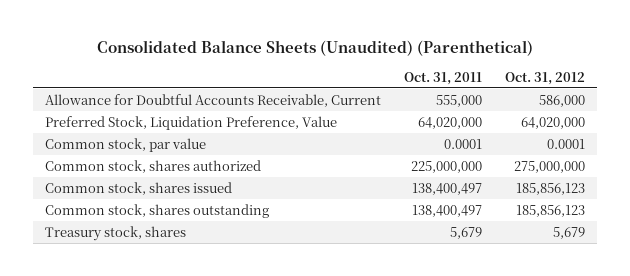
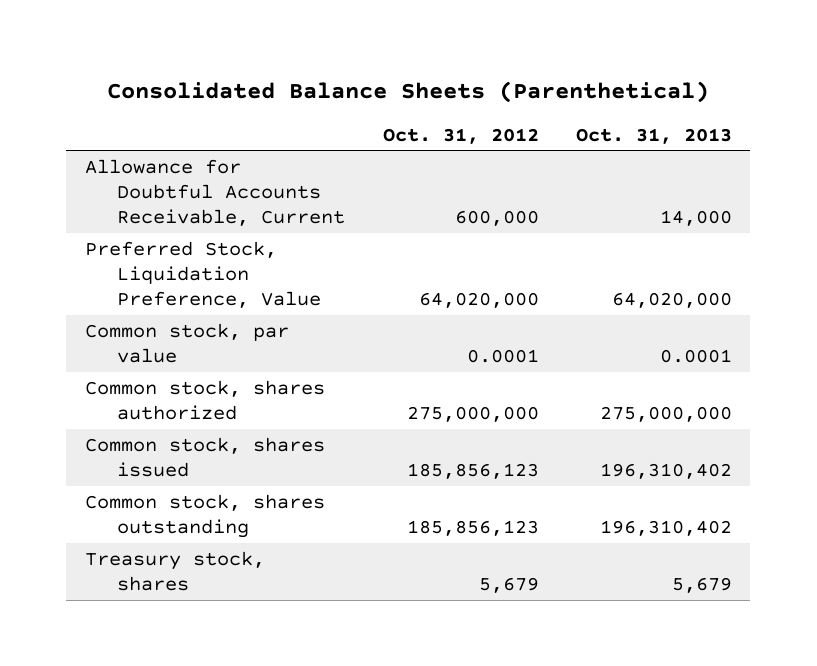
[96,40,533,57] Consolidated Balance Sheets (Unaudited) (Parenthetical) -> [107,81,710,104] Consolidated Balance Sheets (Parenthetical)
[403,71,482,85] Oct. 31, 2011 -> none
none -> [575,127,732,144] Oct. 31, 2013
[539,94,586,107] 586,000 -> [454,210,539,227] 600,000

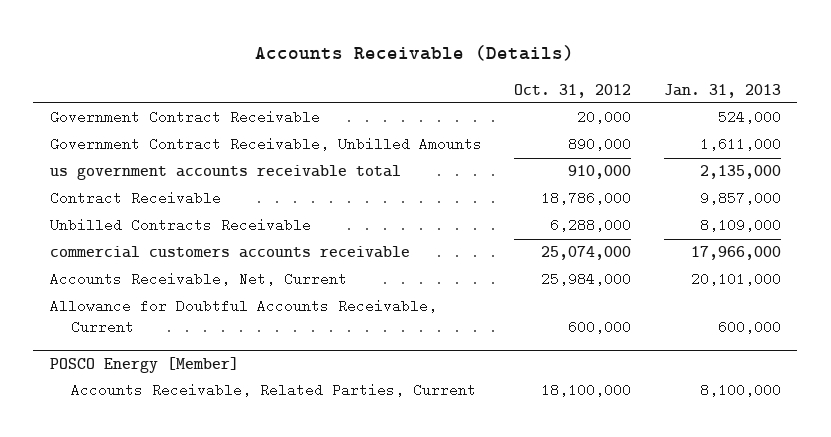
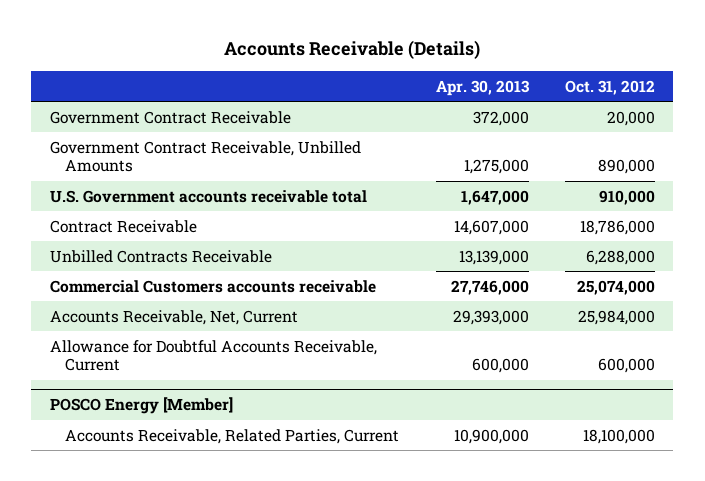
[664,83,782,98] Jan. 31, 2013 -> none
none -> [435,79,530,96] Apr. 30, 2013
[49,165,401,181] us government accounts receivable total -> [49,189,367,203] U.S. Government accounts receivable total
[49,246,410,259] commercial customers accounts receivable -> [49,279,376,293] Commercial Customers accounts receivable

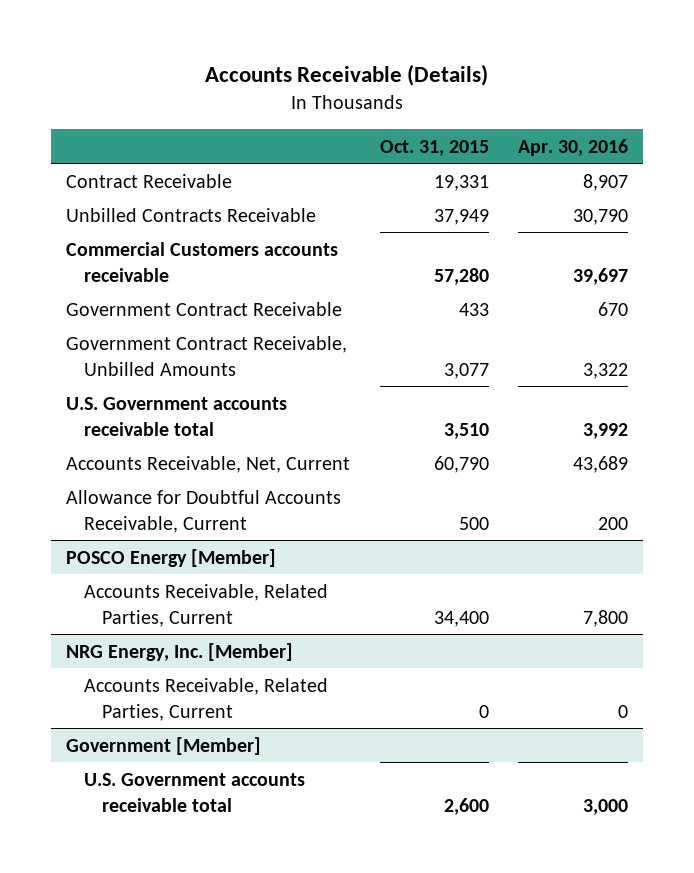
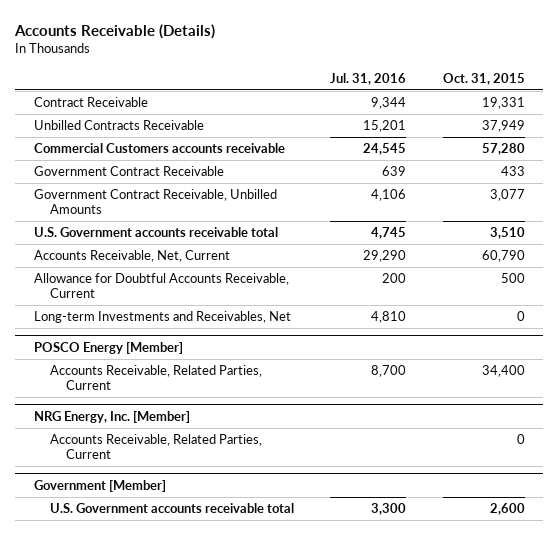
[518,138,629,156] Apr. 30, 2016 -> none
none -> [330,72,407,85] Jul. 31, 2016
none -> [33,311,291,324] Long-term Investments and Receivables, Net

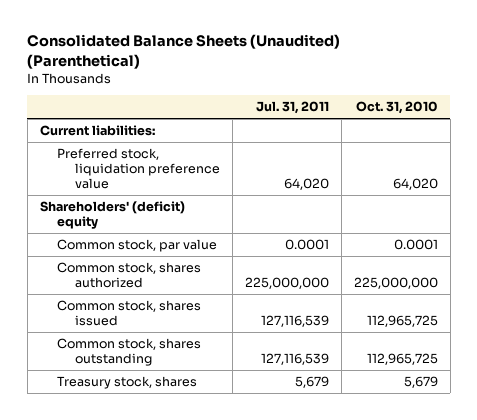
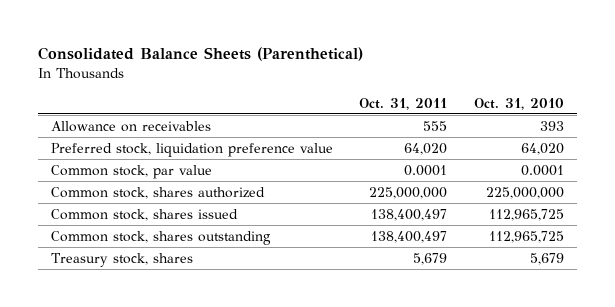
[27,34,341,69] Consolidated Balance Sheets (Unaudited) (Parenthetical) -> [37,47,363,62] Consolidated Balance Sheets (Parenthetical)
[255,101,329,115] Jul. 31, 2011 -> none
none -> [359,97,448,110] Oct. 31, 2011
[39,125,155,137] Current liabilities: -> none
none -> [50,120,211,132] Allowance on receivables
[39,201,185,229] Shareholders' (deficit) equity -> none

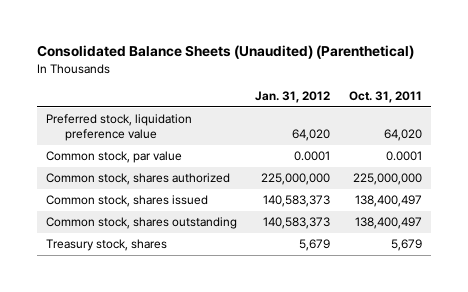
[37,47,363,62] Consolidated Balance Sheets (Parenthetical) -> [36,45,414,60] Consolidated Balance Sheets (Unaudited) (Parenthetical)
[473,97,564,110] Oct. 31, 2010 -> none
none -> [255,91,331,104] Jan. 31, 2012
[50,120,211,132] Allowance on receivables -> none

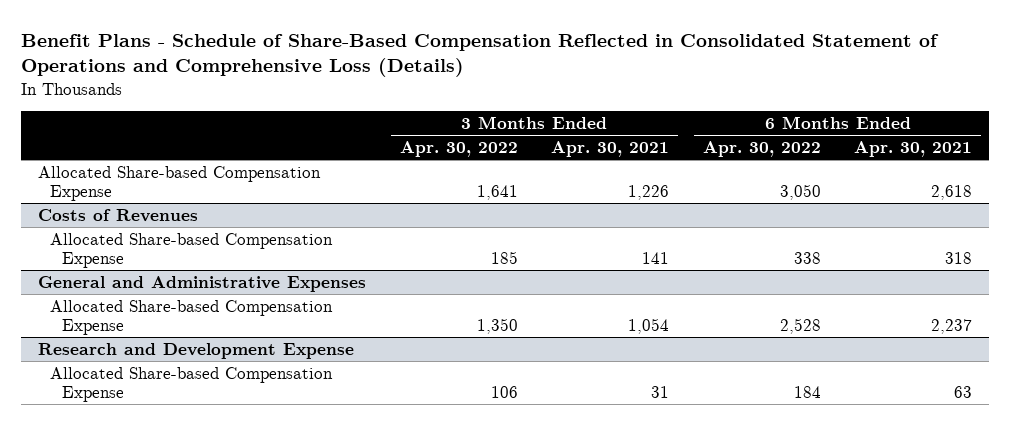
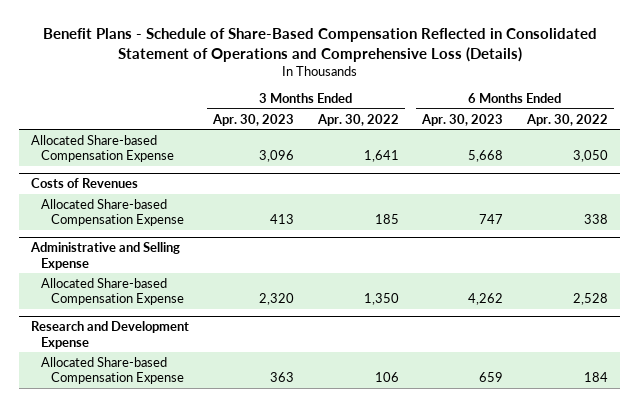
[551,141,670,158] Apr. 30, 2021 -> none
[854,141,973,158] Apr. 30, 2021 -> none
none -> [211,113,294,126] Apr. 30, 2023
none -> [421,113,504,126] Apr. 30, 2023
[37,275,366,292] General and Administrative Expenses -> [30,242,181,270] Administrative and Selling Expense

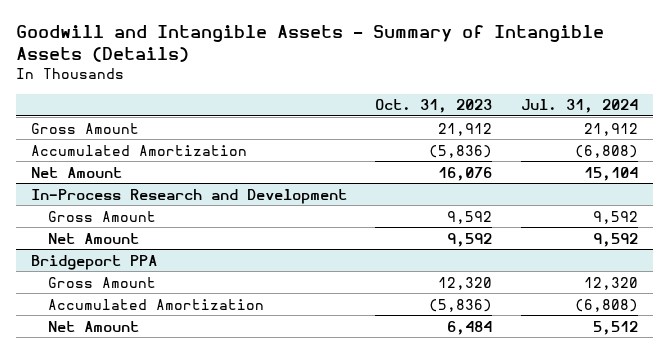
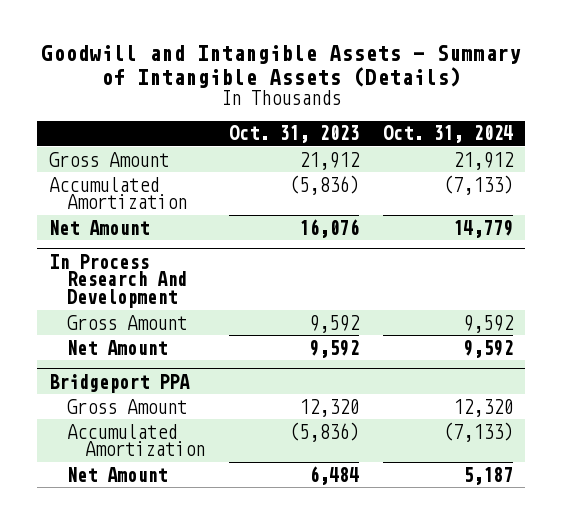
[521,99,639,114] Jul. 31, 2024 -> none
none -> [382,125,513,144] Oct. 31, 2024
[30,188,347,204] In-Process Research and Development -> [48,253,187,309] In Process Research And Development

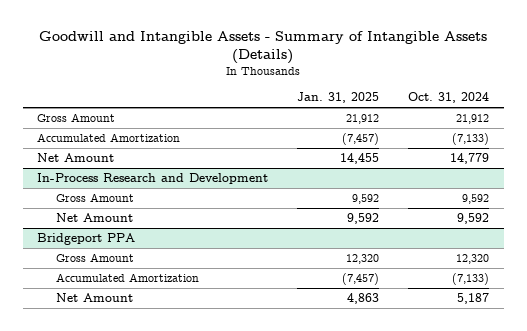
[228,125,359,144] Oct. 31, 2023 -> none
none -> [297,92,380,104] Jan. 31, 2025
[48,253,187,309] In Process Research And Development -> [37,173,269,185] In-Process Research and Development

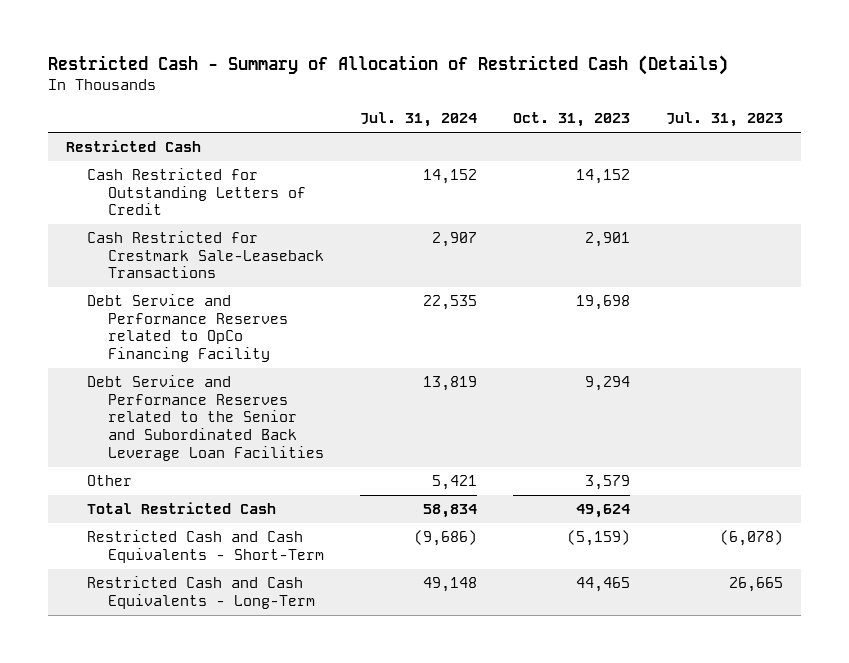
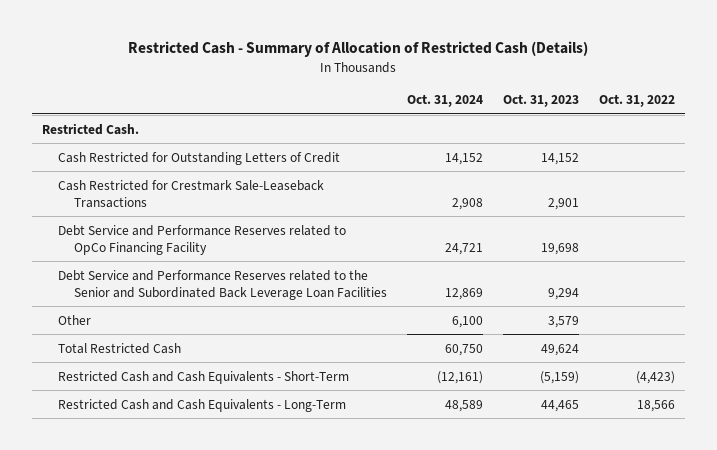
[359,112,477,128] Jul. 31, 2024 -> none
[666,112,784,128] Jul. 31, 2023 -> none
none -> [407,94,484,108] Oct. 31, 2024
none -> [598,94,675,108] Oct. 31, 2022
[65,139,201,152] Restricted Cash -> [42,122,140,135] Restricted Cash.

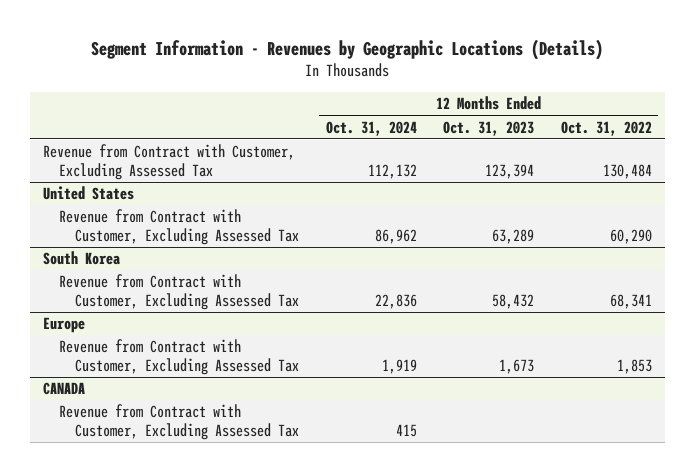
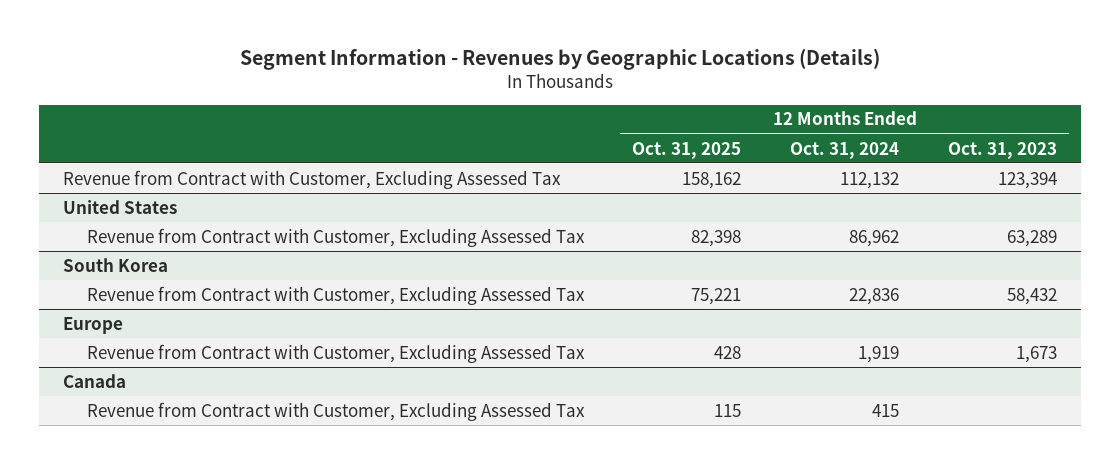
[560,120,652,136] Oct. 31, 2022 -> none
none -> [632,141,742,159] Oct. 31, 2025
[43,382,86,396] CANADA -> [63,373,127,388] Canada

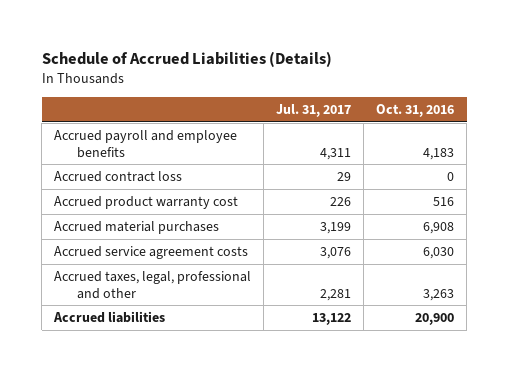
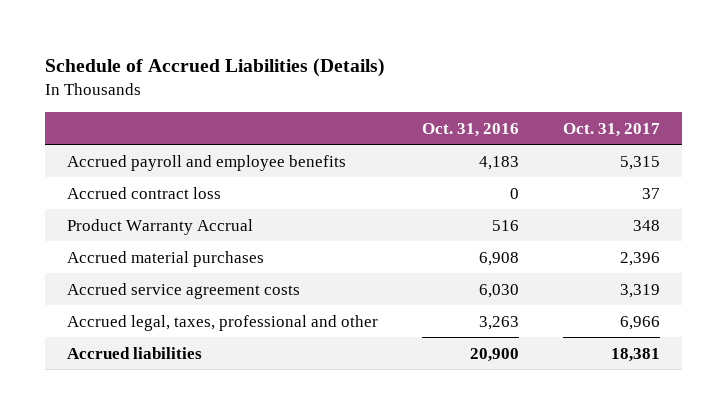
[276,103,352,117] Jul. 31, 2017 -> none
none -> [562,122,660,137] Oct. 31, 2017
[54,195,239,209] Accrued product warranty cost -> [67,218,254,235] Product Warranty Accrual
[54,270,252,299] Accrued taxes, legal, professional and other -> [67,314,379,331] Accrued legal, taxes, professional and other

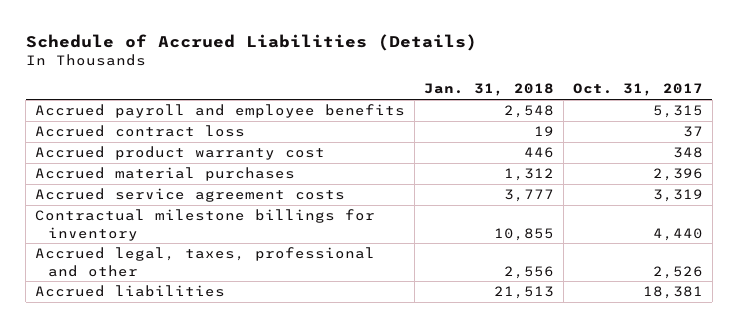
[422,122,520,137] Oct. 31, 2016 -> none
none -> [424,83,555,97] Jan. 31, 2018
[67,218,254,235] Product Warranty Accrual -> [35,146,326,161] Accrued product warranty cost
none -> [35,209,376,241] Contractual milestone billings for inventory
[619,315,660,330] 6,966 -> [652,265,703,279] 2,526

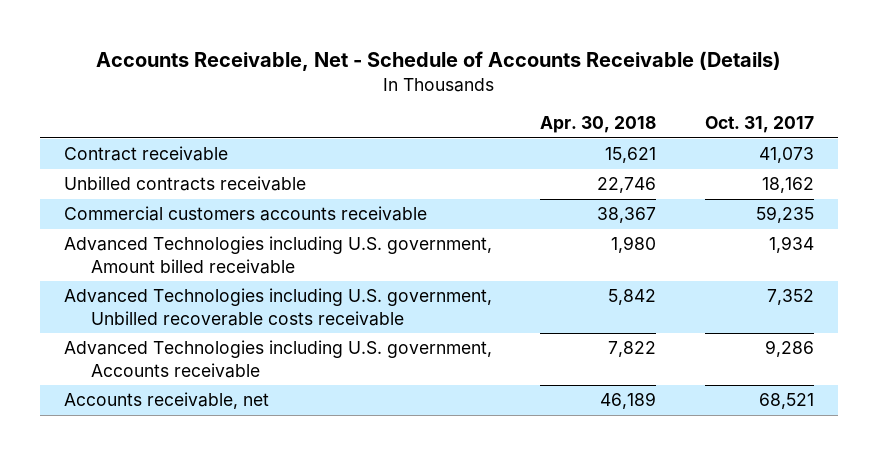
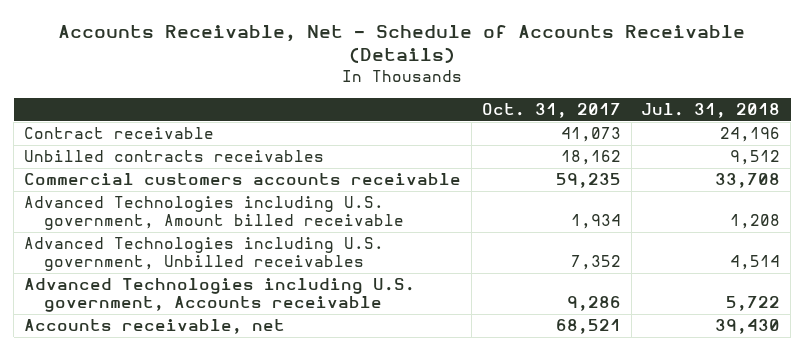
[540,116,657,134] Apr. 30, 2018 -> none
none -> [641,102,781,118] Jul. 31, 2018
[64,176,307,192] Unbilled contracts receivable -> [24,150,325,163] Unbilled contracts receivables
[64,288,493,326] Advanced Technologies including U.S. government, Unbilled recoverable costs receivable -> [24,237,385,272] Advanced Technologies including U.S. government, Unbilled receivables

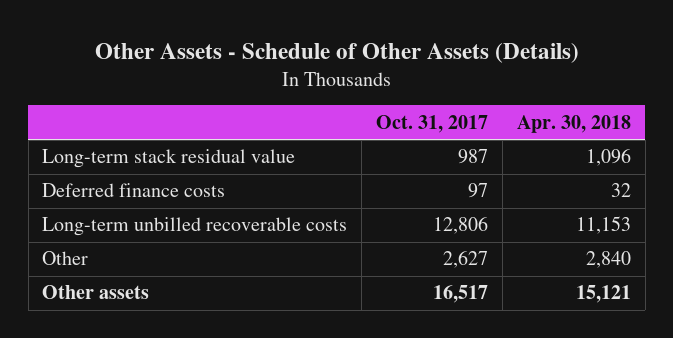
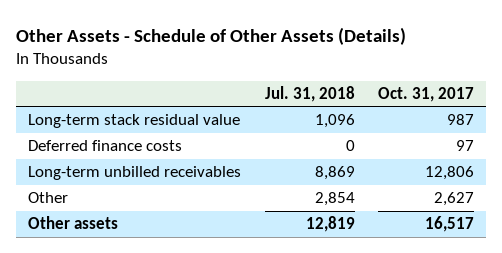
[516,114,631,133] Apr. 30, 2018 -> none
none -> [264,85,355,102] Jul. 31, 2018
[42,217,348,237] Long-term unbilled recoverable costs -> [28,166,242,181] Long-term unbilled receivables

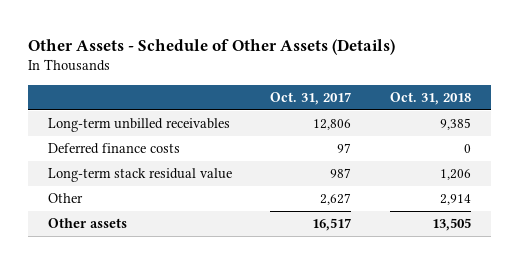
[264,85,355,102] Jul. 31, 2018 -> none
none -> [390,92,472,106] Oct. 31, 2018
[28,140,183,152] Deferred finance costs -> [47,143,180,155] Deferred finance costs
[28,114,241,129] Long-term stack residual value -> [47,168,232,183] Long-term stack residual value

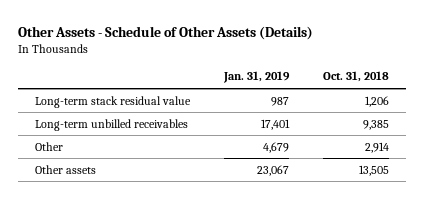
[270,92,352,106] Oct. 31, 2017 -> none
none -> [223,71,291,84] Jan. 31, 2019
[47,143,180,155] Deferred finance costs -> none
[47,118,230,133] Long-term unbilled receivables -> [35,118,189,131] Long-term unbilled receivables

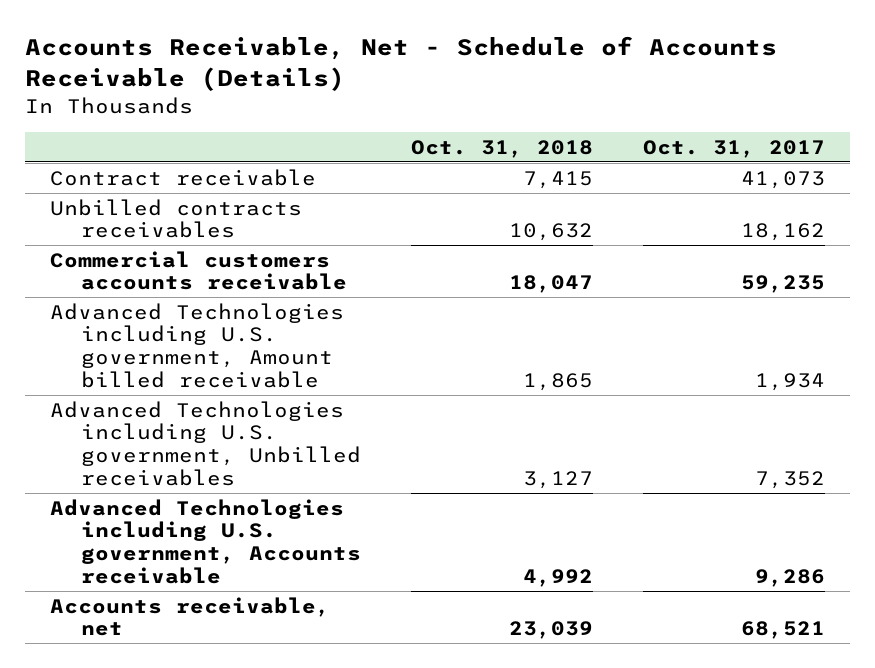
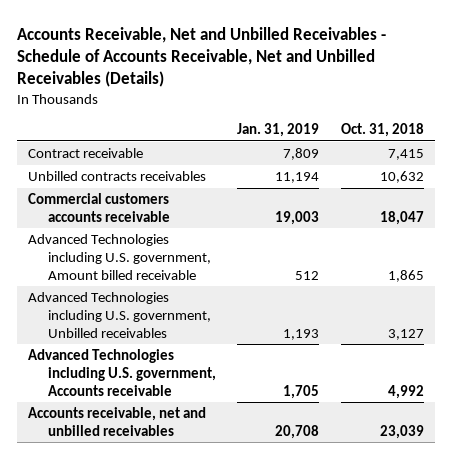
[24,36,777,91] Accounts Receivable, Net - Schedule of Accounts Receivable (Details) -> [17,26,387,88] Accounts Receivable, Net and Unbilled Receivables - Schedule of Accounts Receivable, Net and Unbilled Receivables (Details)
[642,139,825,158] Oct. 31, 2017 -> none
none -> [237,122,320,137] Jan. 31, 2019
[49,596,330,637] Accounts receivable, net -> [28,406,207,436] Accounts receivable, net and unbilled receivables

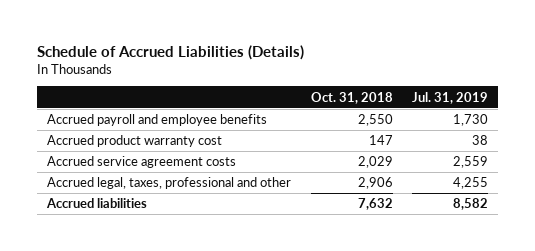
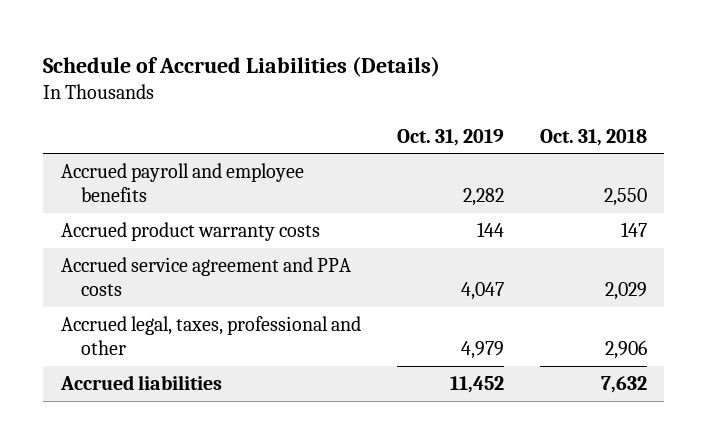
[412,91,489,104] Jul. 31, 2019 -> none
none -> [396,128,504,146] Oct. 31, 2019
[46,135,222,148] Accrued product warranty cost -> [61,222,321,242] Accrued product warranty costs
[46,156,236,169] Accrued service agreement costs -> [61,257,352,297] Accrued service agreement and PPA costs

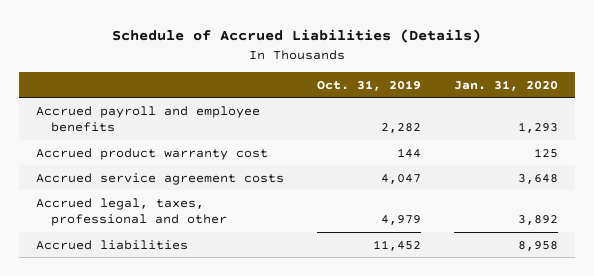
[539,128,647,146] Oct. 31, 2018 -> none
none -> [454,79,559,91] Jan. 31, 2020
[61,222,321,242] Accrued product warranty costs -> [35,147,268,160] Accrued product warranty cost
[61,257,352,297] Accrued service agreement and PPA costs -> [35,172,284,185] Accrued service agreement costs

